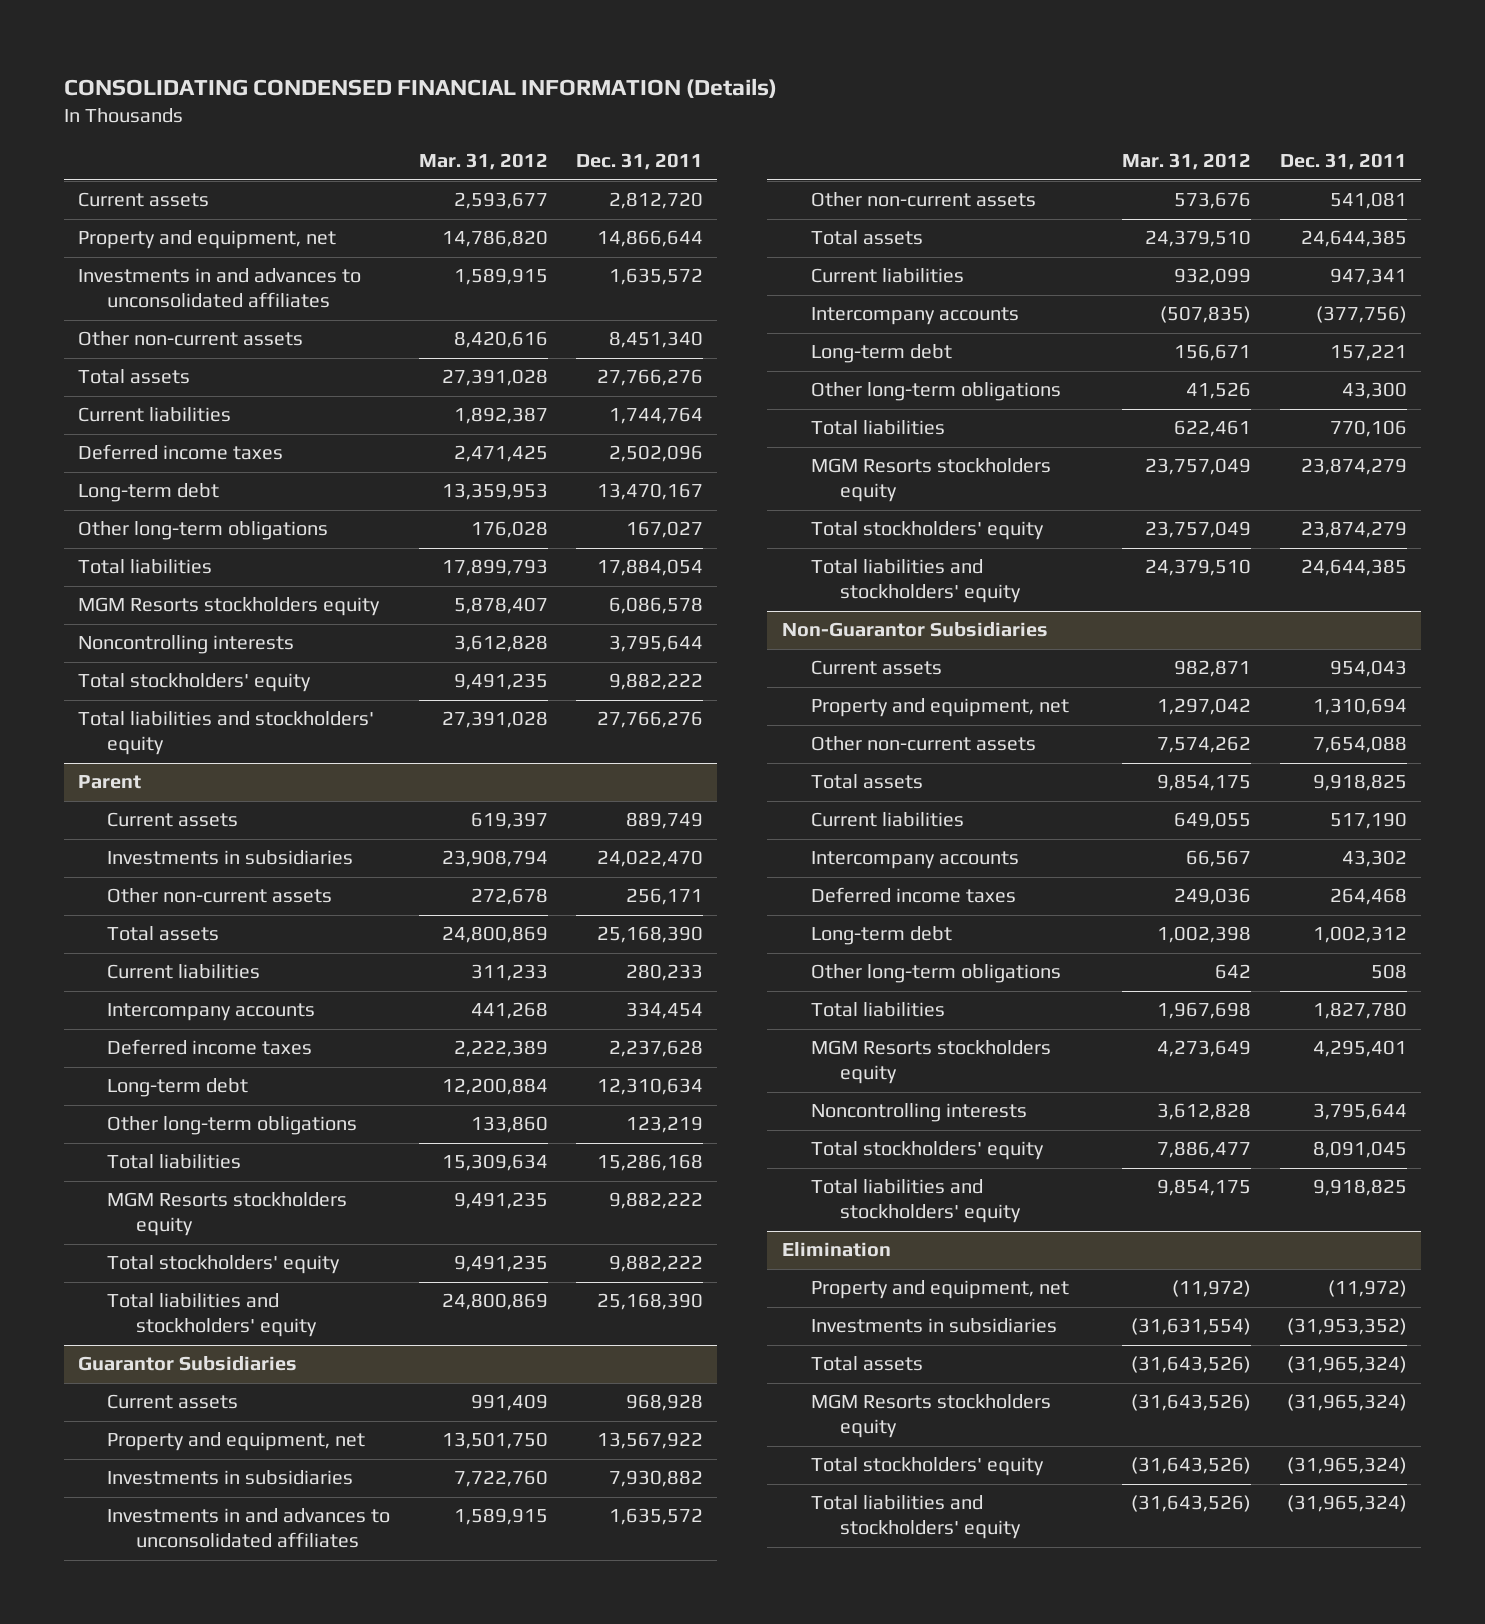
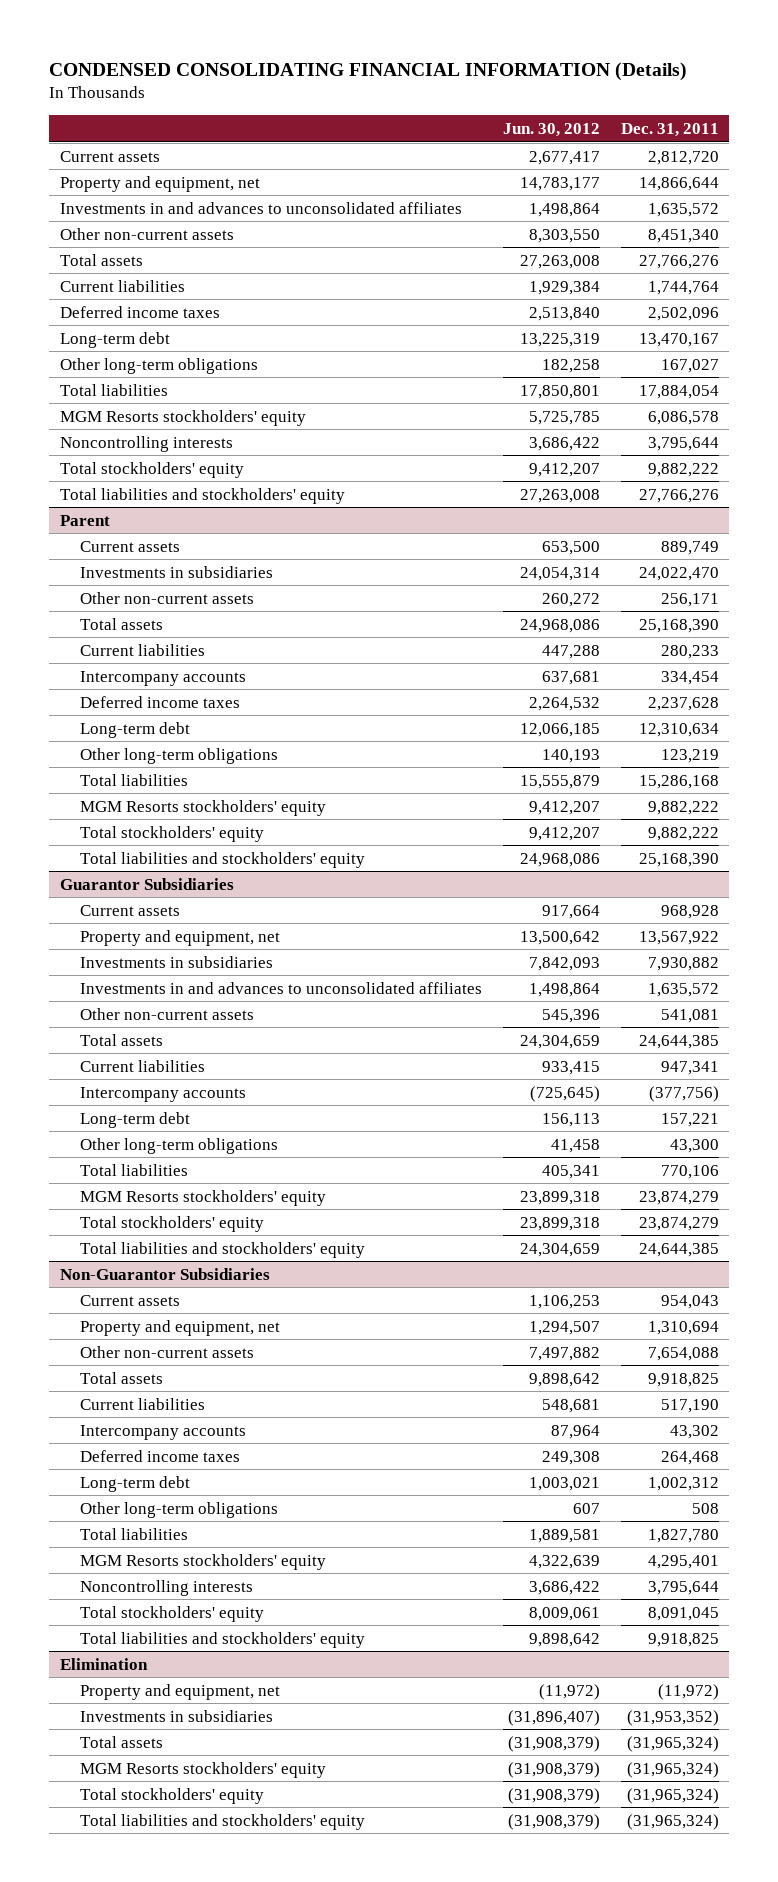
[63,77,777,98] CONSOLIDATING CONDENSED FINANCIAL INFORMATION (Details) -> [49,61,688,81] CONDENSED CONSOLIDATING FINANCIAL INFORMATION (Details)
[418,153,548,171] Mar. 31, 2012 -> none
none -> [502,123,600,138] Jun. 30, 2012
[78,597,381,617] MGM Resorts stockholders equity -> [59,409,306,426] MGM Resorts stockholders' equity
[107,1192,348,1237] MGM Resorts stockholders equity -> [79,799,326,816] MGM Resorts stockholders' equity
[810,458,1051,503] MGM Resorts stockholders equity -> [79,1189,326,1206] MGM Resorts stockholders' equity
[810,1040,1051,1085] MGM Resorts stockholders equity -> [79,1553,326,1570] MGM Resorts stockholders' equity
[810,1394,1051,1439] MGM Resorts stockholders equity -> [79,1761,326,1778] MGM Resorts stockholders' equity

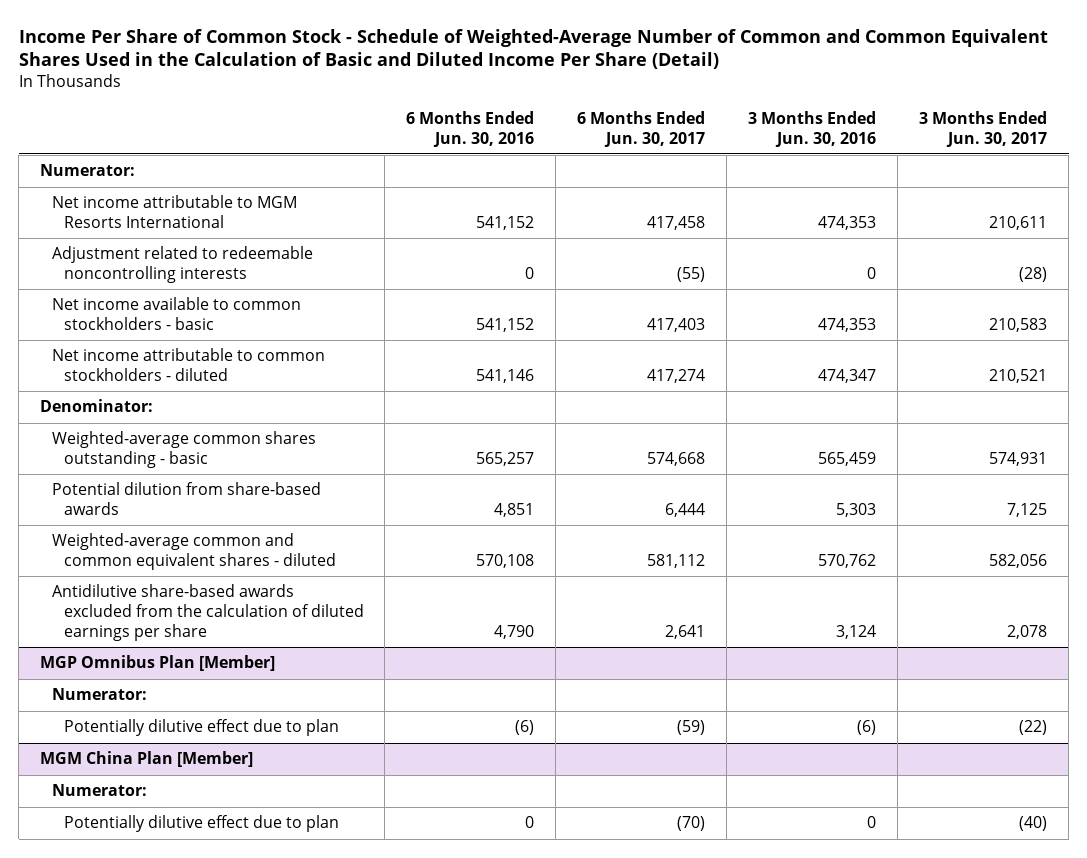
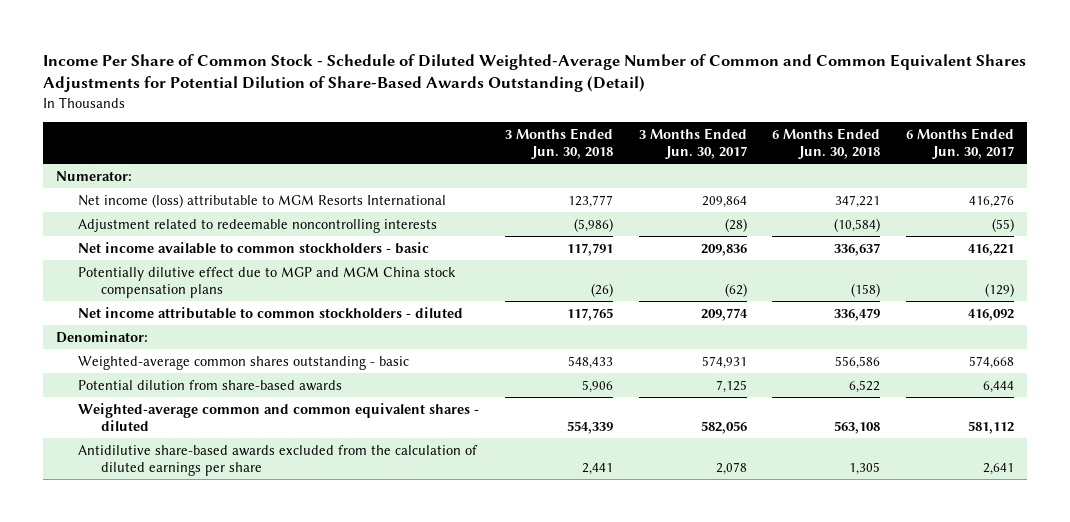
[18,28,1048,70] Income Per Share of Common Stock - Schedule of Weighted-Average Number of Common and Common Equivalent Shares Used in the Calculation of Basic and Diluted Income Per Share (Detail) -> [43,53,1027,93] Income Per Share of Common Stock - Schedule of Diluted Weighted-Average Number of Common and Common Equivalent Shares Adjustments for Potential Dilution of Share-Based Awards Outstanding (Detail)
[406,110,535,147] 6 Months Ended Jun. 30, 2016 -> none
[748,110,877,147] 3 Months Ended Jun. 30, 2016 -> none
none -> [505,127,614,159] 3 Months Ended Jun. 30, 2018
none -> [772,127,881,159] 6 Months Ended Jun. 30, 2018
[51,195,297,228] Net income attributable to MGM Resorts International -> [78,193,447,208] Net income (loss) attributable to MGM Resorts International
[647,215,706,230] 417,458 -> [968,194,1014,208] 416,276
[989,215,1048,230] 210,611 -> [701,195,747,208] 209,864
[647,317,706,332] 417,403 -> [967,243,1014,256] 416,221
[989,317,1048,332] 210,583 -> [700,243,747,256] 209,836
none -> [78,266,457,298] Potentially dilutive effect due to MGP and MGM China stock compensation plans
[647,368,706,383] 417,274 -> [967,308,1014,321] 416,092
[989,368,1048,383] 210,521 -> [700,307,748,321] 209,774
[40,655,276,672] MGP Omnibus Plan [Member] -> none
[51,688,147,701] Numerator: -> none
[63,719,339,737] Potentially dilutive effect due to plan -> none
[40,751,254,768] MGM China Plan [Member] -> none
[51,784,147,797] Numerator: -> none
[63,815,339,833] Potentially dilutive effect due to plan -> none

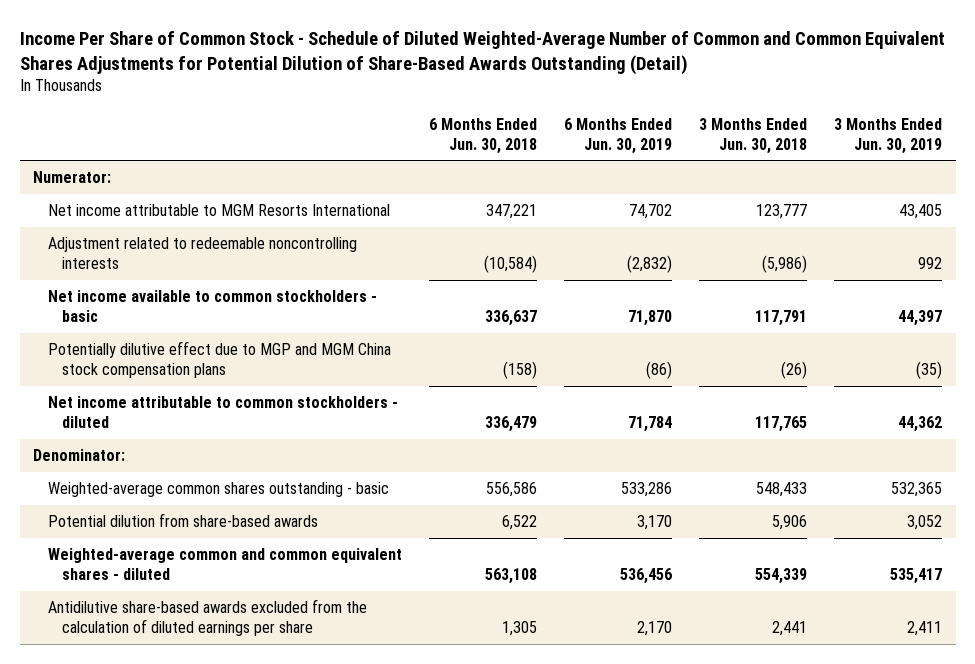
[638,127,747,159] 3 Months Ended Jun. 30, 2017 -> none
[905,127,1014,159] 6 Months Ended Jun. 30, 2017 -> none
none -> [563,117,672,154] 6 Months Ended Jun. 30, 2019
none -> [834,117,943,154] 3 Months Ended Jun. 30, 2019
[78,193,447,208] Net income (loss) attributable to MGM Resorts International -> [47,204,390,217] Net income attributable to MGM Resorts International

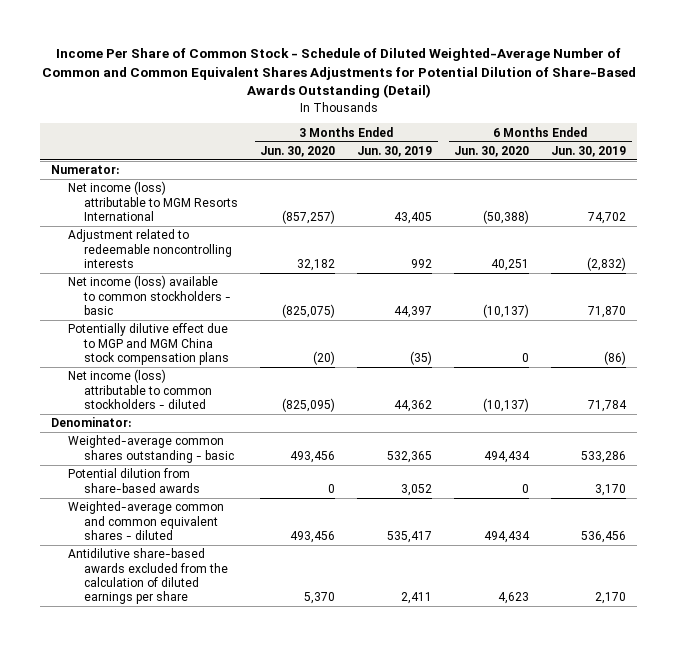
[428,117,537,154] 6 Months Ended Jun. 30, 2018 -> none
[698,117,807,154] 3 Months Ended Jun. 30, 2018 -> none
none -> [260,146,336,158] Jun. 30, 2020
none -> [454,146,530,158] Jun. 30, 2020
[47,204,390,217] Net income attributable to MGM Resorts International -> [67,181,239,222] Net income (loss) attributable to MGM Resorts International
[47,290,377,323] Net income available to common stockholders - basic -> [67,275,232,316] Net income (loss) available to common stockholders - basic
[47,396,398,429] Net income attributable to common stockholders - diluted -> [67,369,213,410] Net income (loss) attributable to common stockholders - diluted

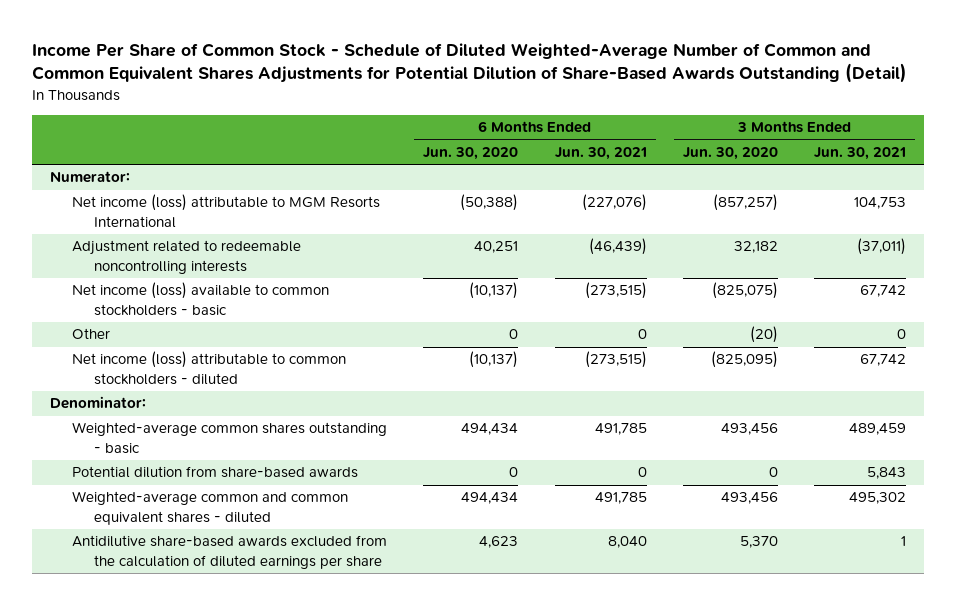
[357,146,433,158] Jun. 30, 2019 -> none
[551,146,627,158] Jun. 30, 2019 -> none
none -> [554,146,647,160] Jun. 30, 2021
none -> [814,146,907,160] Jun. 30, 2021
[67,323,230,366] Potentially dilutive effect due to MGP and MGM China stock compensation plans -> none
none -> [72,328,111,340] Other

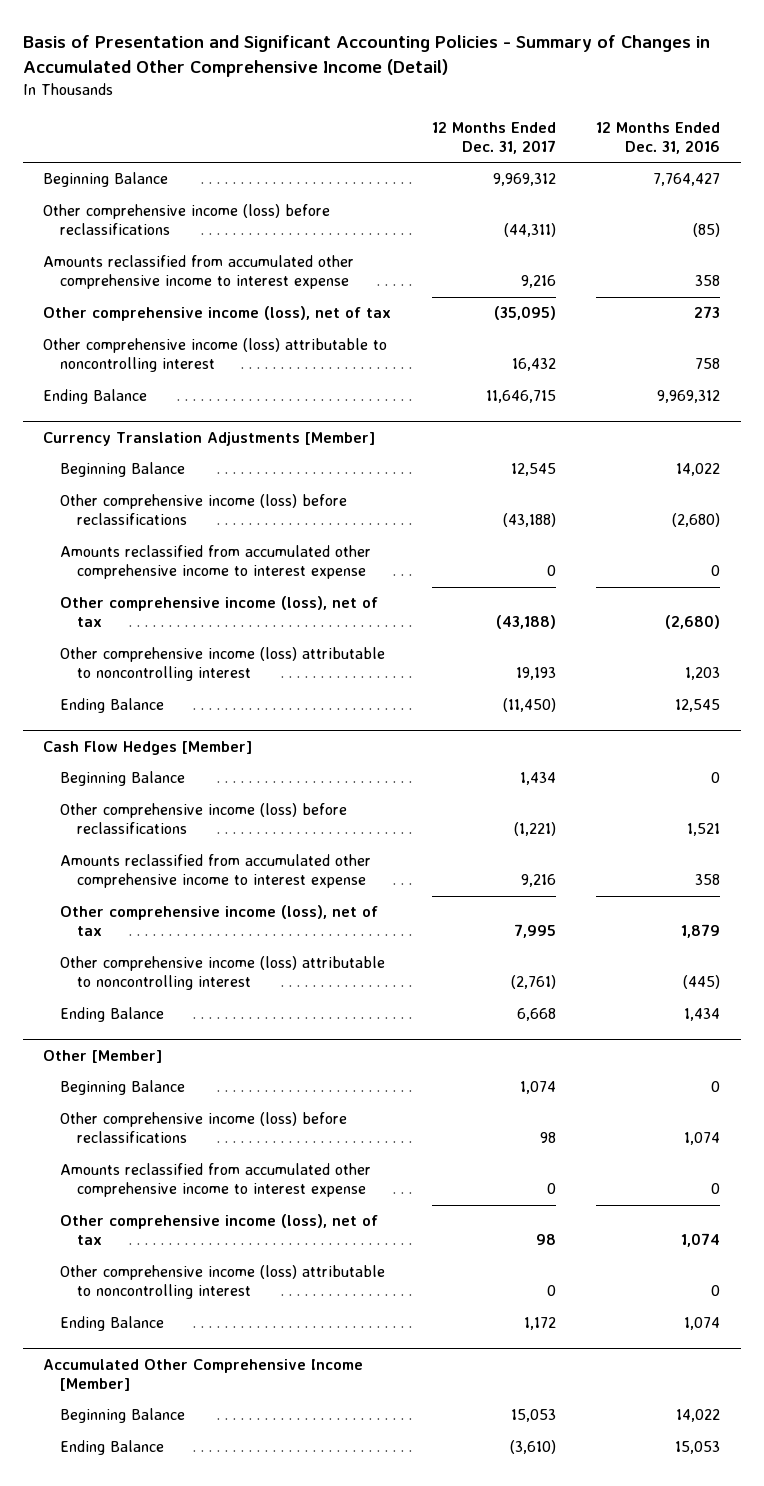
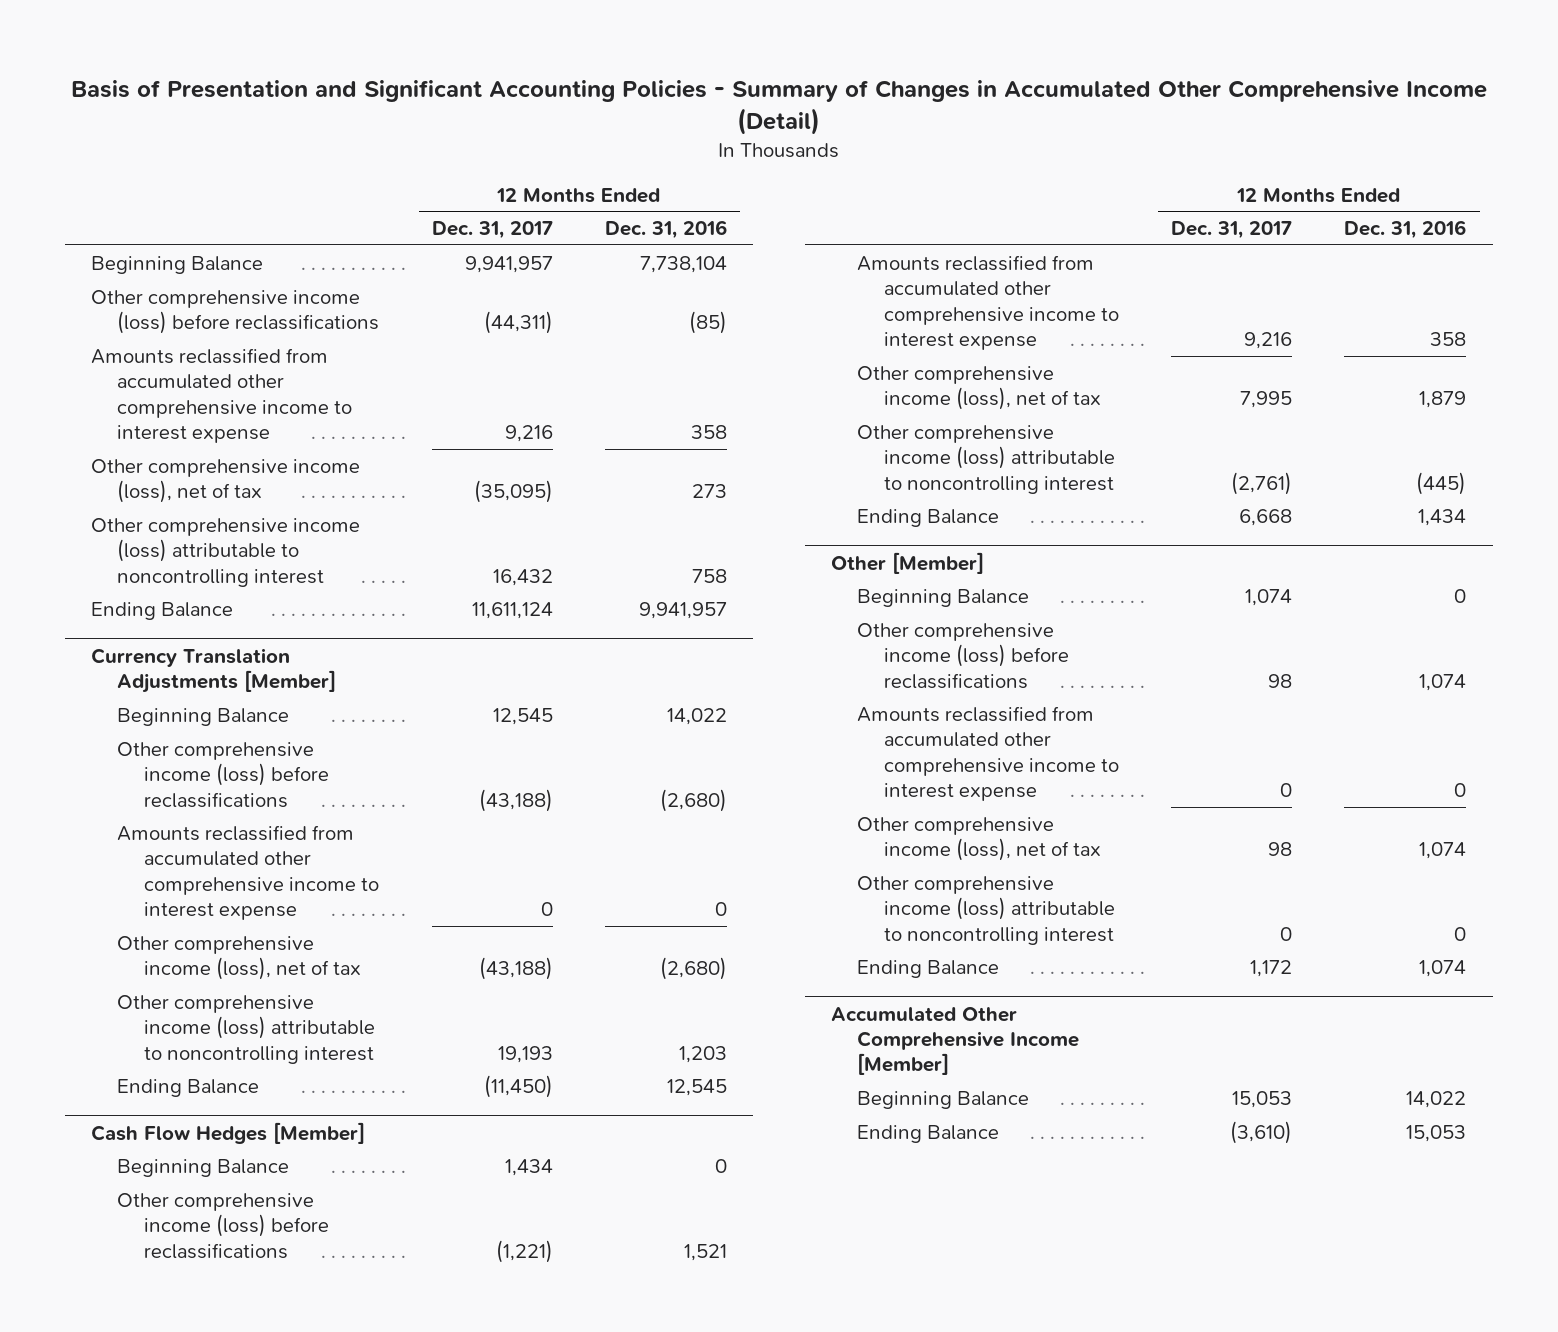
[492,173,556,187] 9,969,312 -> [464,255,553,273] 9,941,957
[653,173,721,187] 7,764,427 -> [639,255,727,273] 7,738,104
[485,390,556,404] 11,646,715 -> [471,601,553,619] 11,611,124
[657,390,721,404] 9,969,312 -> [638,601,727,619] 9,941,957

